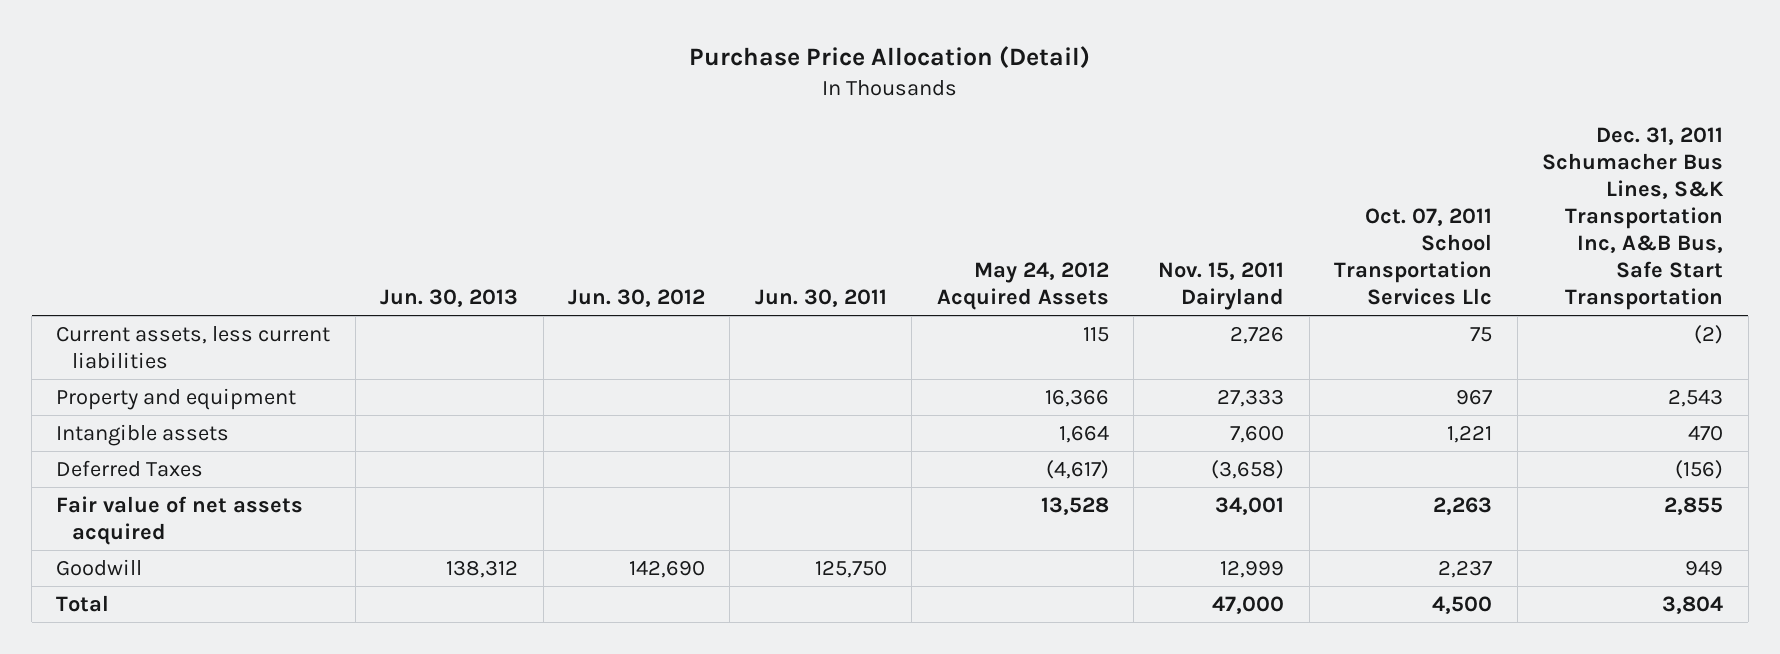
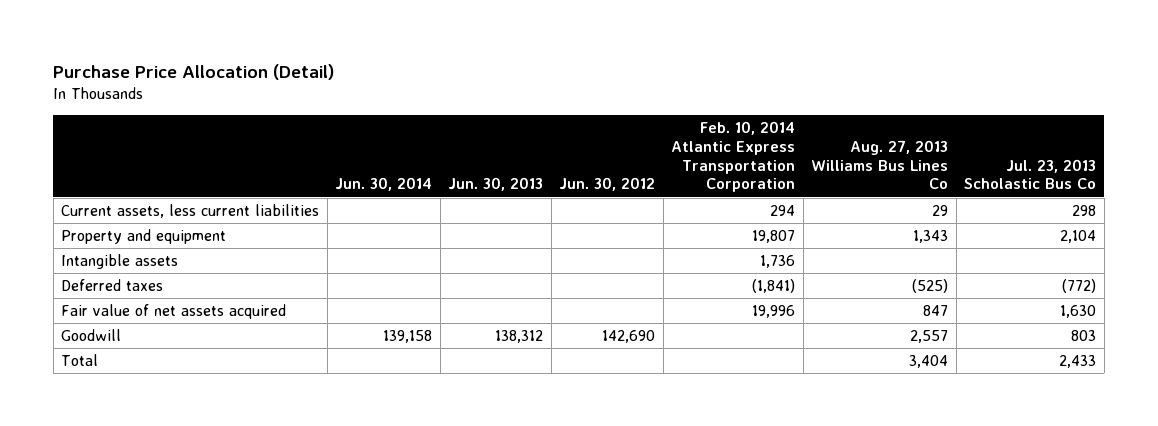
[754,289,887,308] Jun. 30, 2011 -> none
[936,262,1109,311] May 24, 2012 Acquired Assets -> none
[1158,262,1285,311] Nov. 15, 2011 Dairyland -> none
[1334,207,1493,306] Oct. 07, 2011 School Transportation Services Llc -> none
[1542,126,1725,311] Dec. 31, 2011 Schumacher Bus Lines, S&K Transportation Inc, A&B Bus, Safe Start Transportation -> none
none -> [335,177,433,192] Jun. 30, 2014
none -> [671,121,796,193] Feb. 10, 2014 Atlantic Express Transportation Corporation
none -> [811,140,949,190] Aug. 27, 2013 Williams Bus Lines Co
none -> [964,158,1097,190] Jul. 23, 2013 Scholastic Bus Co
[56,459,204,477] Deferred Taxes -> [61,279,164,292] Deferred taxes

